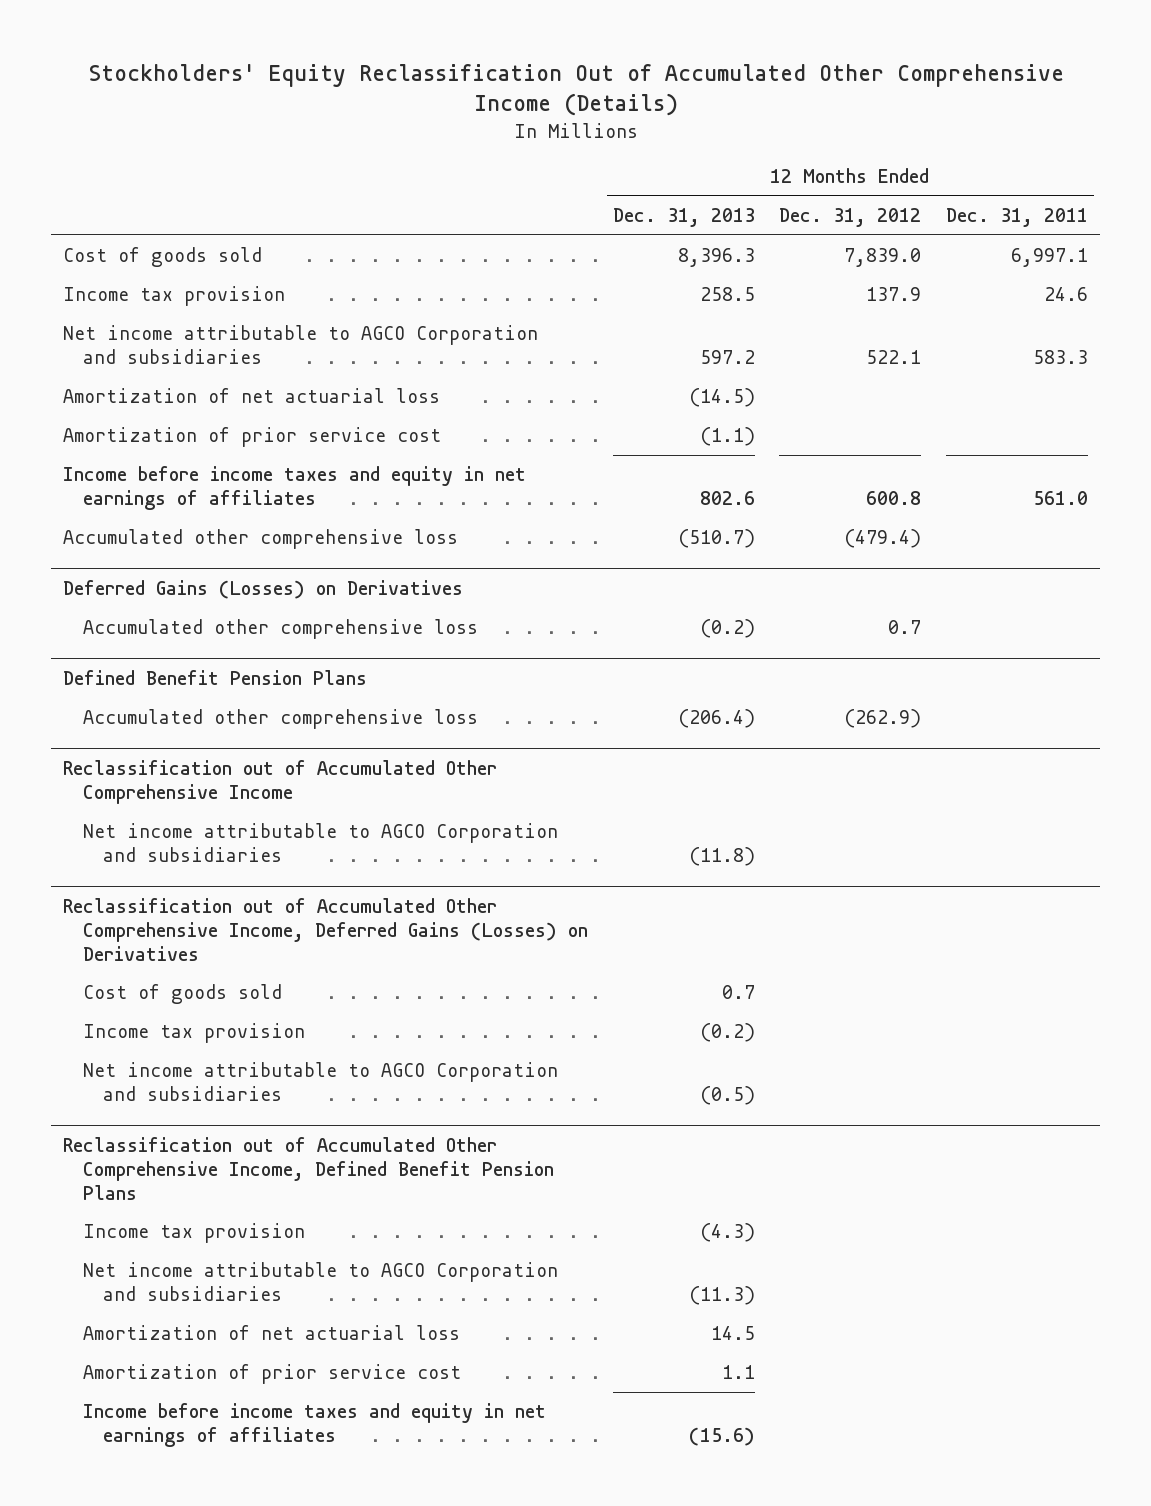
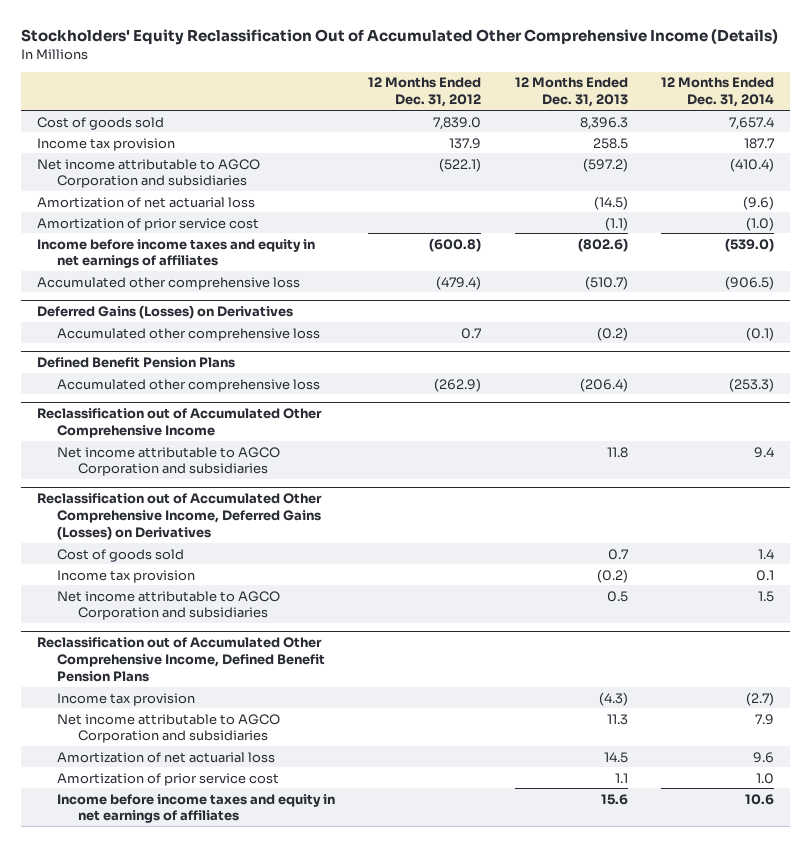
[945,208,1088,228] Dec. 31, 2011 -> none
none -> [660,77,774,108] 12 Months Ended Dec. 31, 2014
[699,349,755,364] 597.2 -> [582,157,628,172] (597.2)
[866,349,922,364] 522.1 -> [439,157,482,172] (522.1)
[699,490,755,505] 802.6 -> [577,237,628,252] (802.6)
[866,490,922,505] 600.8 -> [429,237,482,252] (600.8)
[688,846,755,866] (11.8) -> [606,446,628,458] 11.8
[699,1085,755,1105] (0.5) -> [606,590,628,602] 0.5
[688,1285,755,1305] (11.3) -> [606,713,628,725] 11.3
[688,1426,755,1446] (15.6) -> [600,793,628,805] 15.6

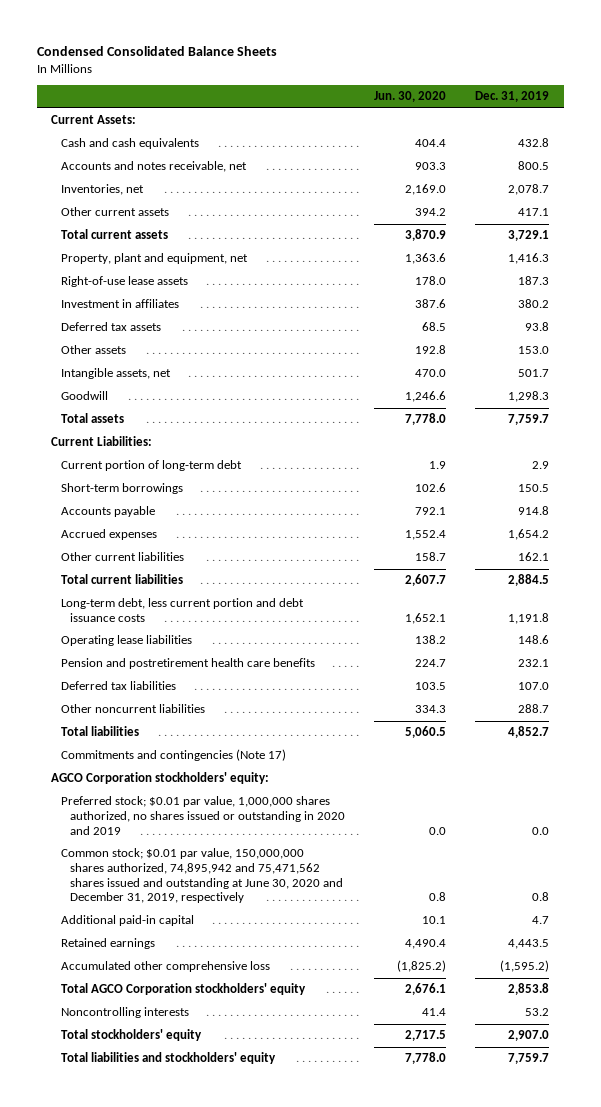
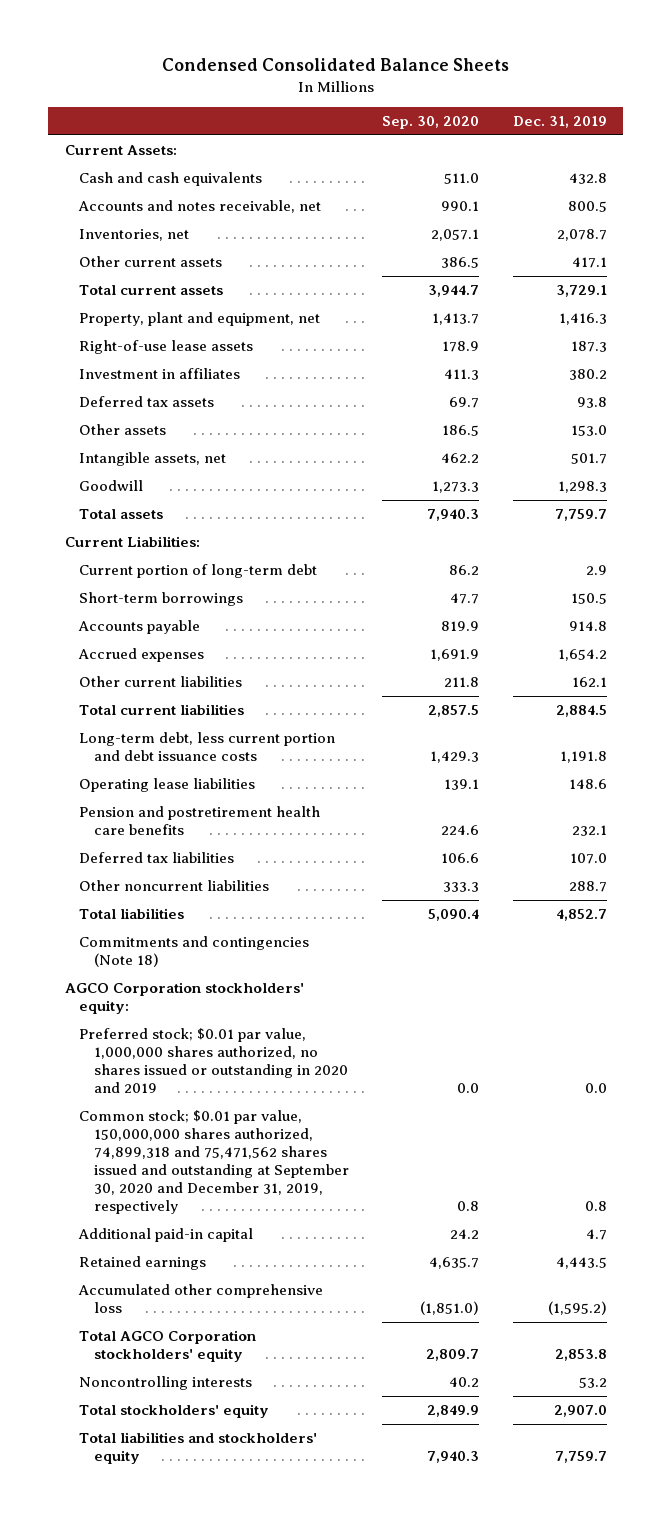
[374,91,447,103] Jun. 30, 2020 -> none
none -> [382,116,480,130] Sep. 30, 2020
[60,749,286,762] Commitments and contingencies (Note 17) -> [79,936,310,968] Commitments and contingencies (Note 18)
[60,848,343,904] Common stock; $0.01 par value, 150,000,000 shares authorized, 74,895,942 and 75,471,562 shares issued and outstanding at June 30, 2020 and December 31, 2019, respectively -> [79,1110,349,1215] Common stock; $0.01 par value, 150,000,000 shares authorized, 74,899,318 and 75,471,562 shares issued and outstanding at September 30, 2020 and December 31, 2019, respectively

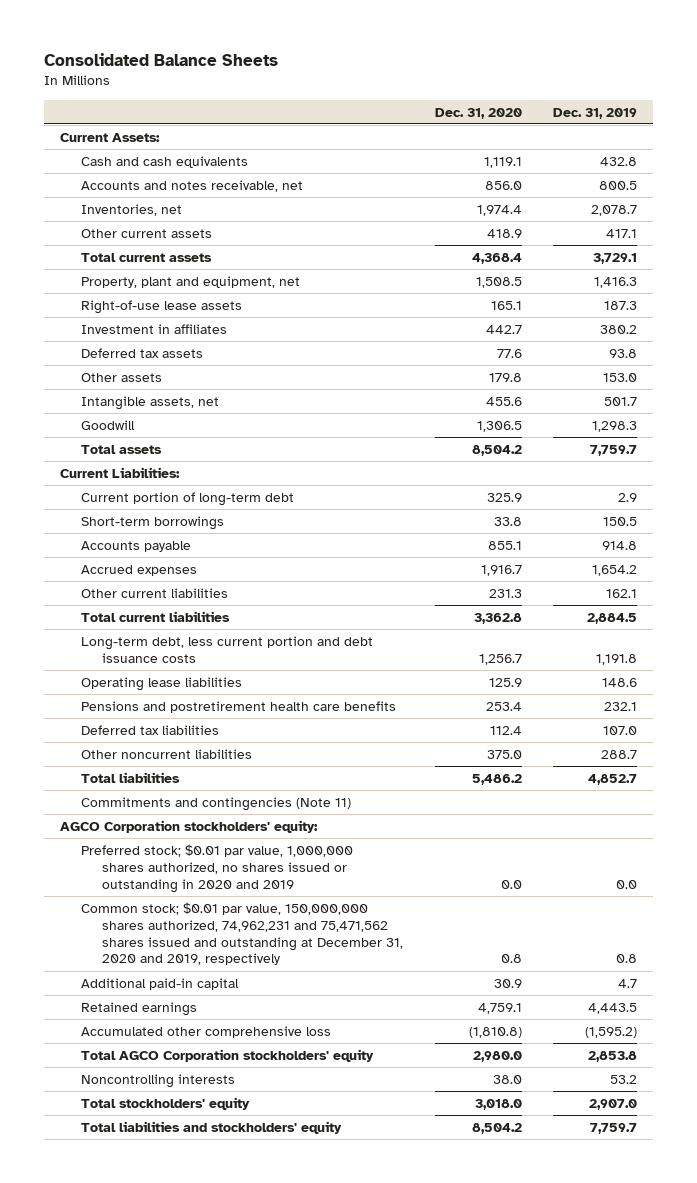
[161,58,509,72] Condensed Consolidated Balance Sheets -> [44,53,279,67] Consolidated Balance Sheets
[382,116,480,130] Sep. 30, 2020 -> none
none -> [434,107,522,119] Dec. 31, 2020
[79,806,321,836] Pension and postretirement health care benefits -> [81,700,397,713] Pensions and postretirement health care benefits
[79,936,310,968] Commitments and contingencies (Note 18) -> [81,796,352,811] Commitments and contingencies (Note 11)
[79,1110,349,1215] Common stock; $0.01 par value, 150,000,000 shares authorized, 74,899,318 and 75,471,562 shares issued and outstanding at September 30, 2020 and December 31, 2019, respectively -> [81,901,404,966] Common stock; $0.01 par value, 150,000,000 shares authorized, 74,962,231 and 75,471,562 shares issued and outstanding at December 31, 2020 and 2019, respectively

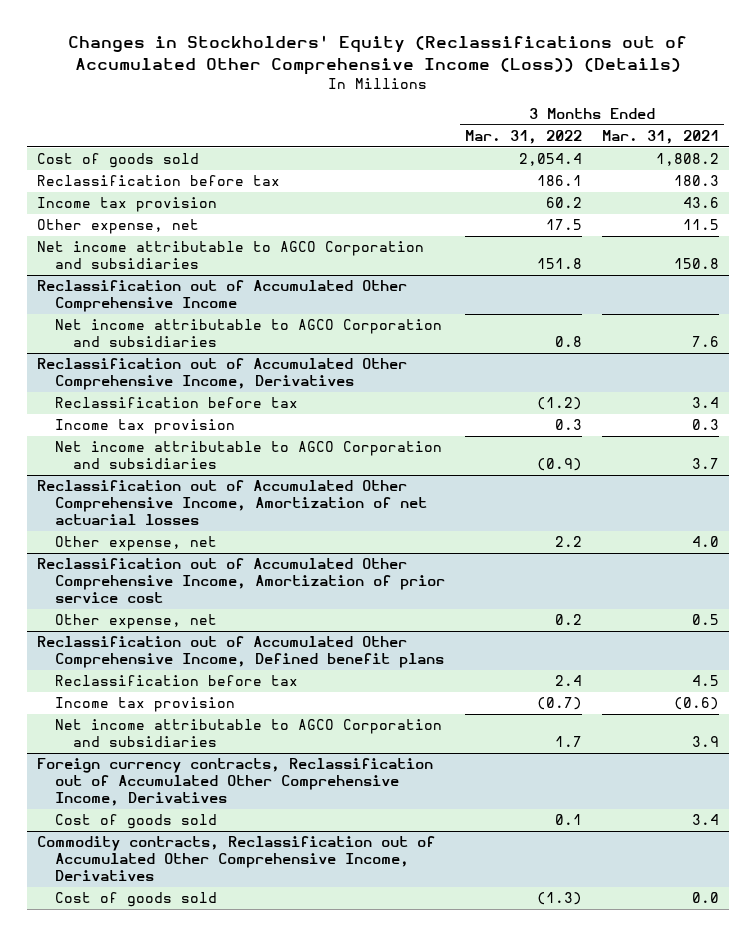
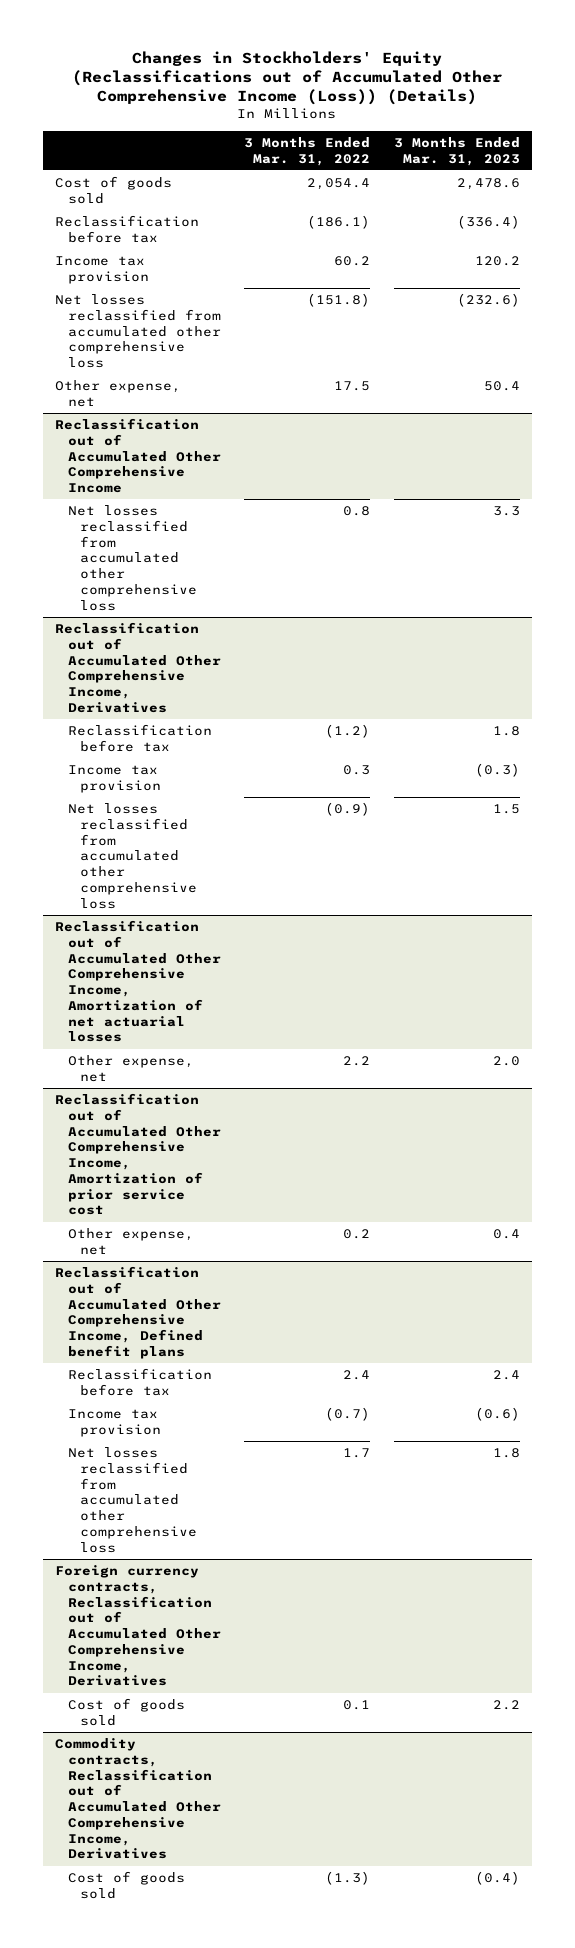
[601,129,719,144] Mar. 31, 2021 -> none
none -> [393,136,520,166] 3 Months Ended Mar. 31, 2023
[536,175,582,187] 186.1 -> [307,215,371,230] (186.1)
none -> [54,294,221,369] Net losses reclassified from accumulated other comprehensive loss
[36,241,424,270] Net income attributable to AGCO Corporation and subsidiaries -> none
[55,319,443,348] Net income attributable to AGCO Corporation and subsidiaries -> [67,505,198,611] Net losses reclassified from accumulated other comprehensive loss
[55,441,443,470] Net income attributable to AGCO Corporation and subsidiaries -> [67,803,198,909] Net losses reclassified from accumulated other comprehensive loss
[55,719,443,748] Net income attributable to AGCO Corporation and subsidiaries -> [67,1447,198,1553] Net losses reclassified from accumulated other comprehensive loss

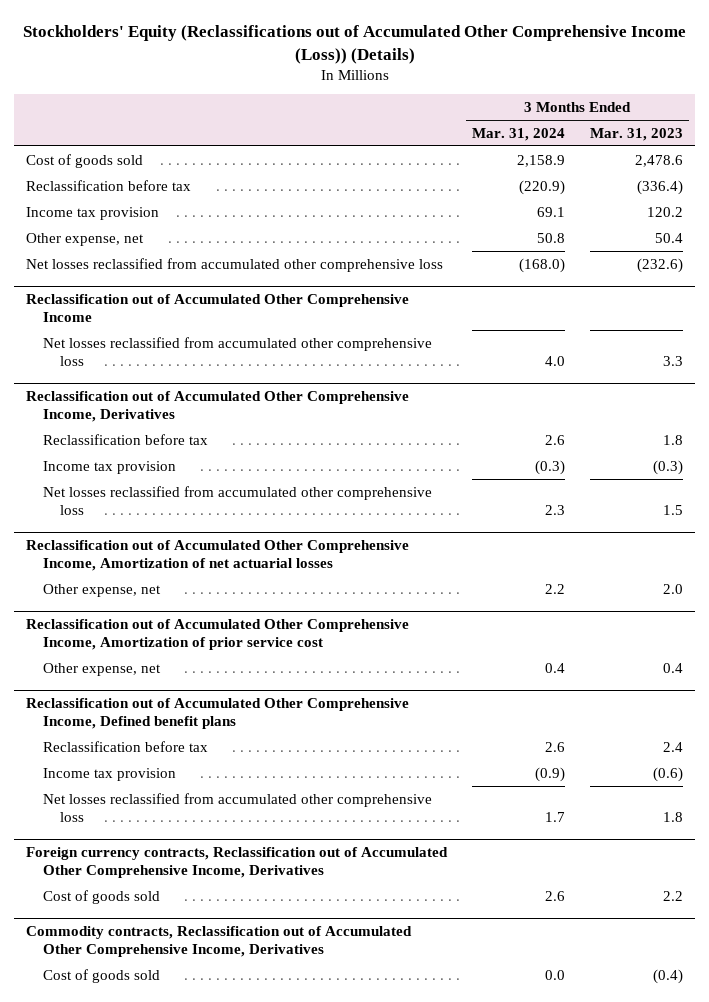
[72,50,503,106] Changes in Stockholders' Equity (Reclassifications out of Accumulated Other Comprehensive Income (Loss)) (Details) -> [22,24,686,64] Stockholders' Equity (Reclassifications out of Accumulated Other Comprehensive Income (Loss)) (Details)
[244,136,371,166] 3 Months Ended Mar. 31, 2022 -> none
none -> [472,127,566,141] Mar. 31, 2024
[54,294,221,369] Net losses reclassified from accumulated other comprehensive loss -> [26,257,444,272] Net losses reclassified from accumulated other comprehensive loss

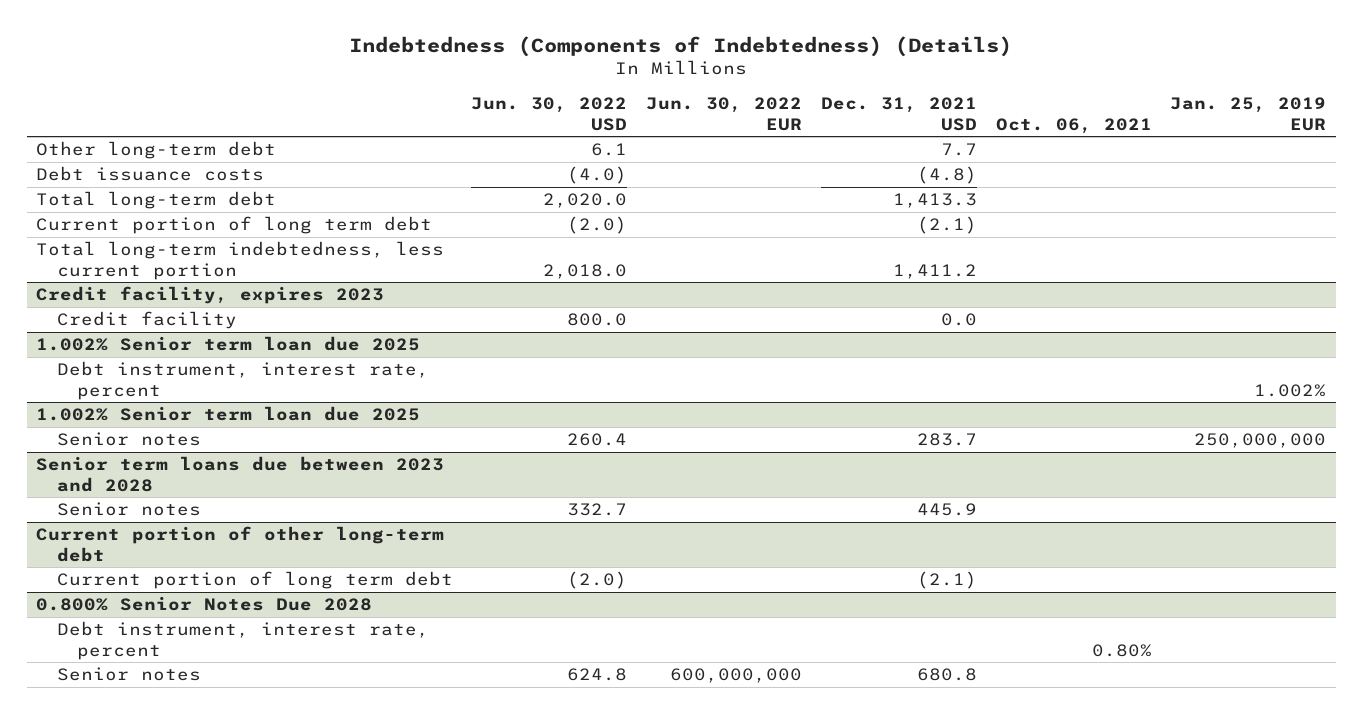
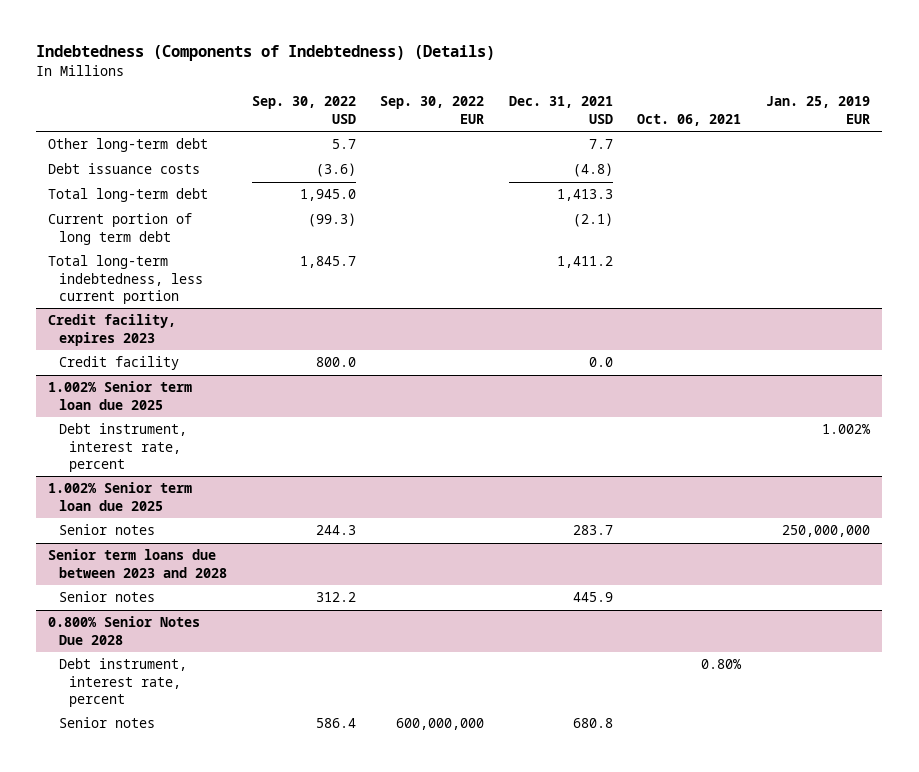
[471,97,628,131] Jun. 30, 2022 USD -> none
[646,97,803,131] Jun. 30, 2022 EUR -> none
none -> [251,96,356,124] Sep. 30, 2022 USD
none -> [380,96,485,124] Sep. 30, 2022 EUR
[36,526,445,562] Current portion of other long-term debt -> none
[56,571,453,590] Current portion of long term debt -> none

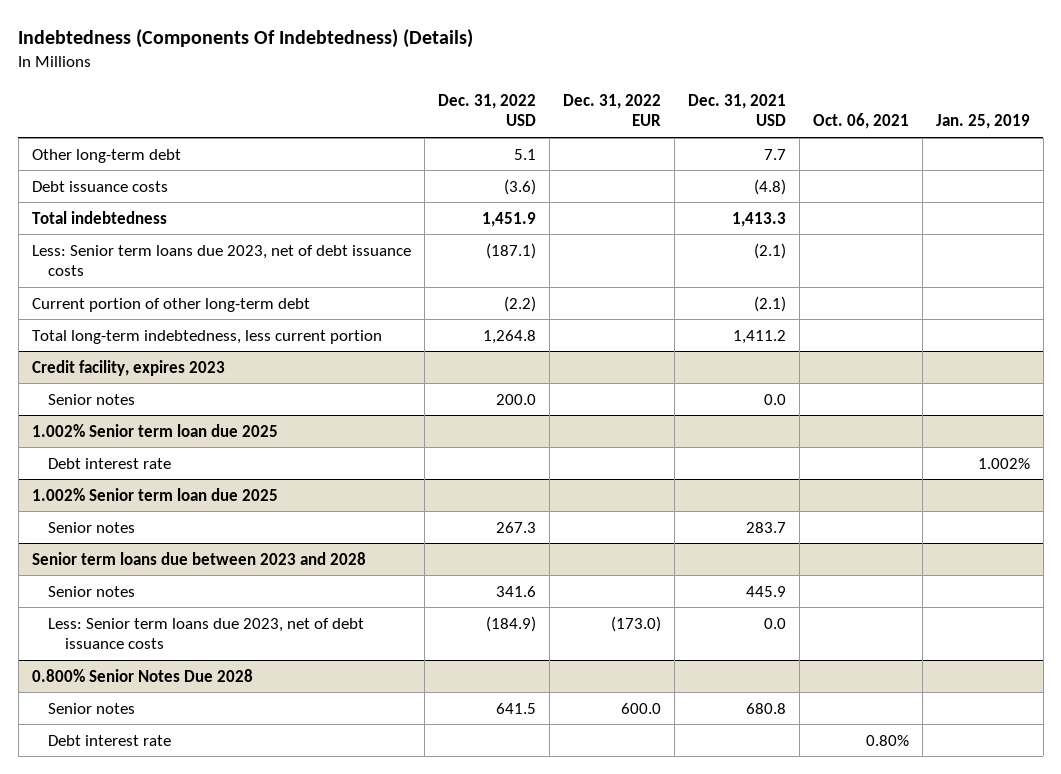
[36,45,496,62] Indebtedness (Components of Indebtedness) (Details) -> [18,29,474,49] Indebtedness (Components Of Indebtedness) (Details)
[251,96,356,124] Sep. 30, 2022 USD -> none
[380,96,485,124] Sep. 30, 2022 EUR -> none
[766,96,871,124] Jan. 25, 2019 EUR -> none
none -> [437,94,536,127] Dec. 31, 2022 USD
none -> [562,94,661,127] Dec. 31, 2022 EUR
none -> [935,114,1030,130] Jan. 25, 2019
[48,188,209,203] Total long-term debt -> [31,210,167,224] Total indebtedness
[48,213,193,245] Current portion of long term debt -> [31,244,411,276] Less: Senior term loans due 2023, net of debt issuance costs
none -> [31,297,310,312] Current portion of other long-term debt
[58,356,179,371] Credit facility -> none
none -> [48,393,136,405] Senior notes
[58,423,187,472] Debt instrument, interest rate, percent -> [48,457,172,469] Debt interest rate
none -> [48,617,365,649] Less: Senior term loans due 2023, net of debt issuance costs
[58,658,187,707] Debt instrument, interest rate, percent -> none
none -> [48,734,172,746] Debt interest rate

